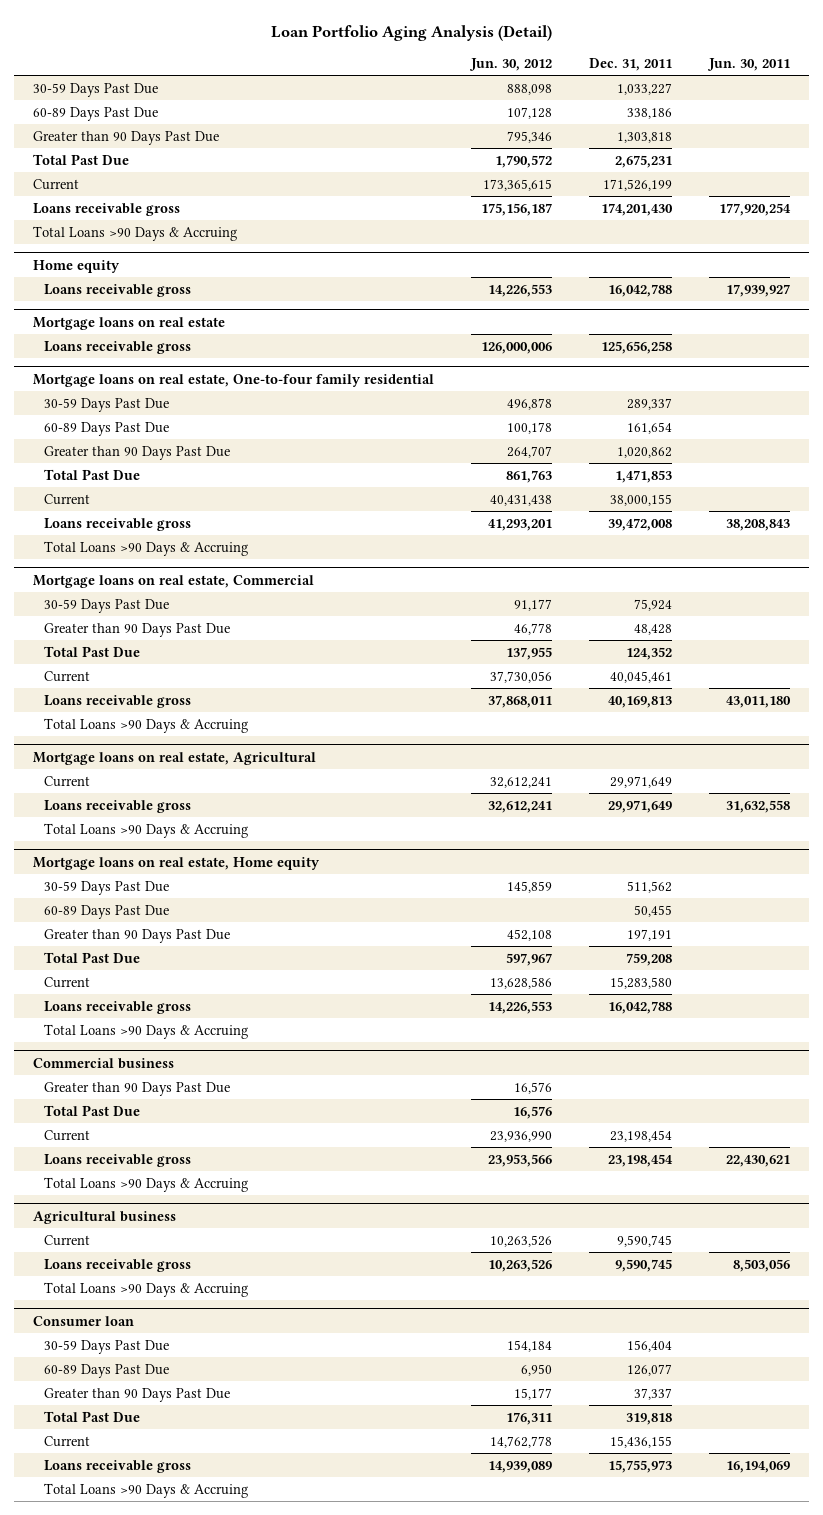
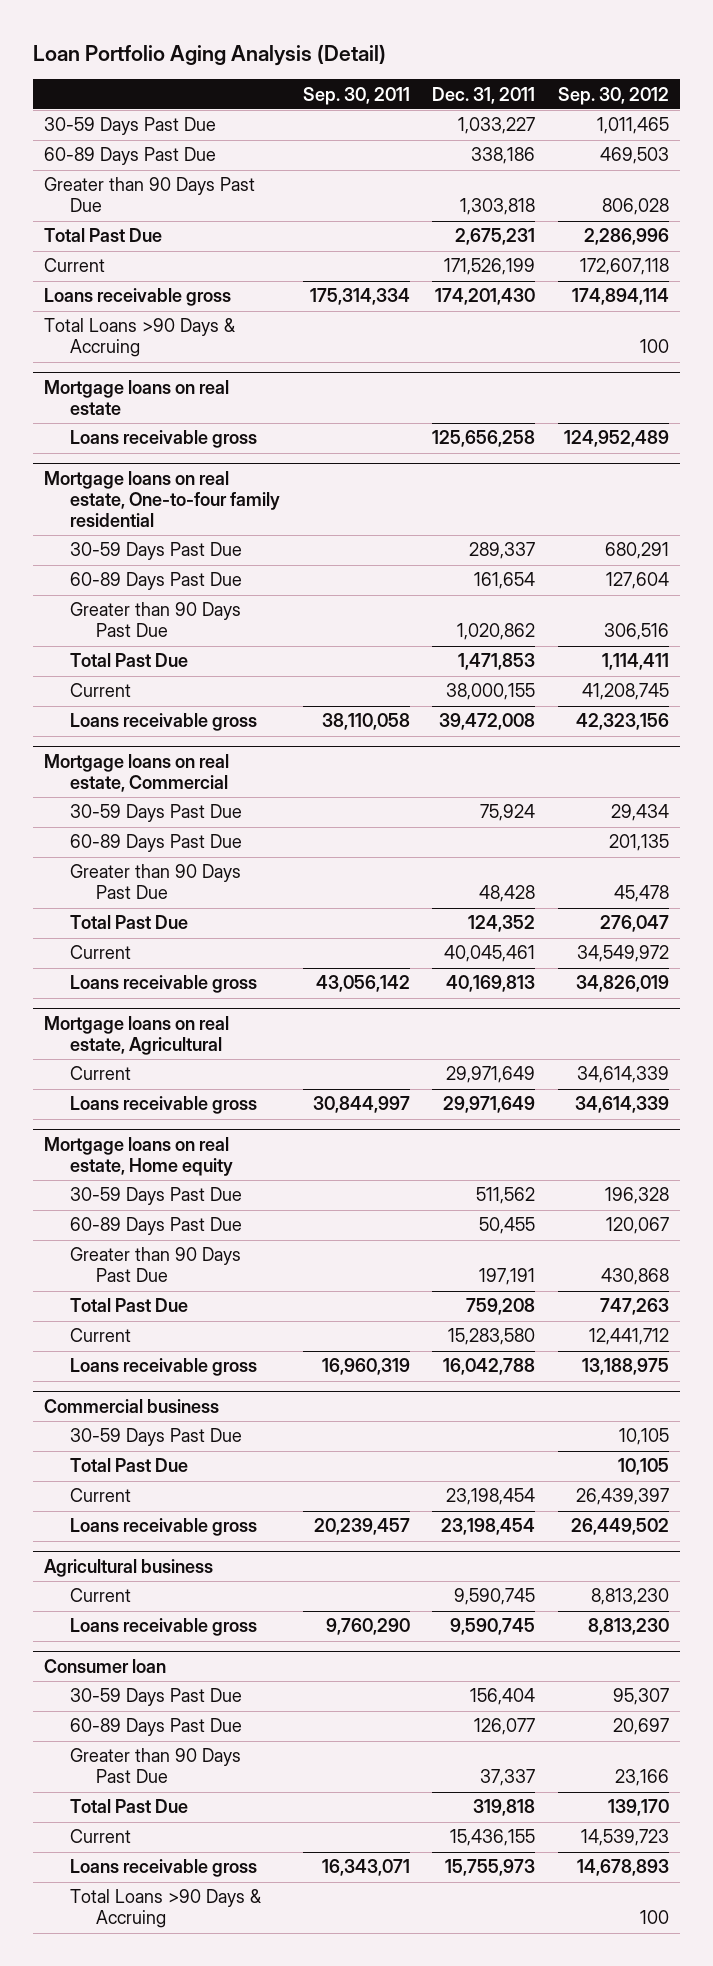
[469,57,553,71] Jun. 30, 2012 -> none
[707,57,791,71] Jun. 30, 2011 -> none
none -> [302,86,410,105] Sep. 30, 2011
none -> [557,86,669,105] Sep. 30, 2012
[32,259,120,273] Home equity -> none
[43,283,191,297] Loans receivable gross -> none
[43,540,248,556] Total Loans >90 Days & Accruing -> none
none -> [70,834,243,853] 60-89 Days Past Due
[43,717,248,733] Total Loans >90 Days & Accruing -> none
[43,822,248,838] Total Loans >90 Days & Accruing -> none
[43,1023,248,1039] Total Loans >90 Days & Accruing -> none
[43,1081,230,1096] Greater than 90 Days Past Due -> none
none -> [70,1428,243,1447] 30-59 Days Past Due
[43,1176,248,1192] Total Loans >90 Days & Accruing -> none
[43,1281,248,1297] Total Loans >90 Days & Accruing -> none

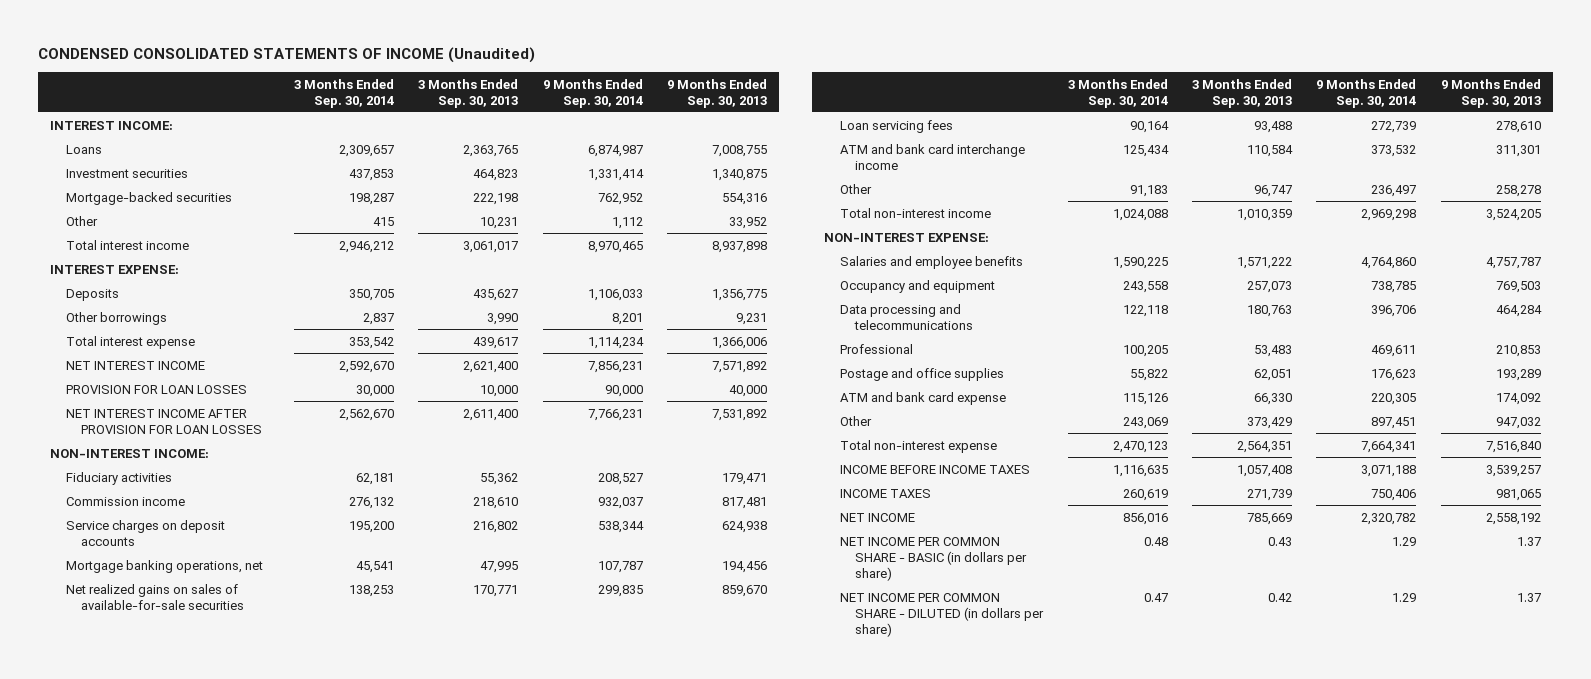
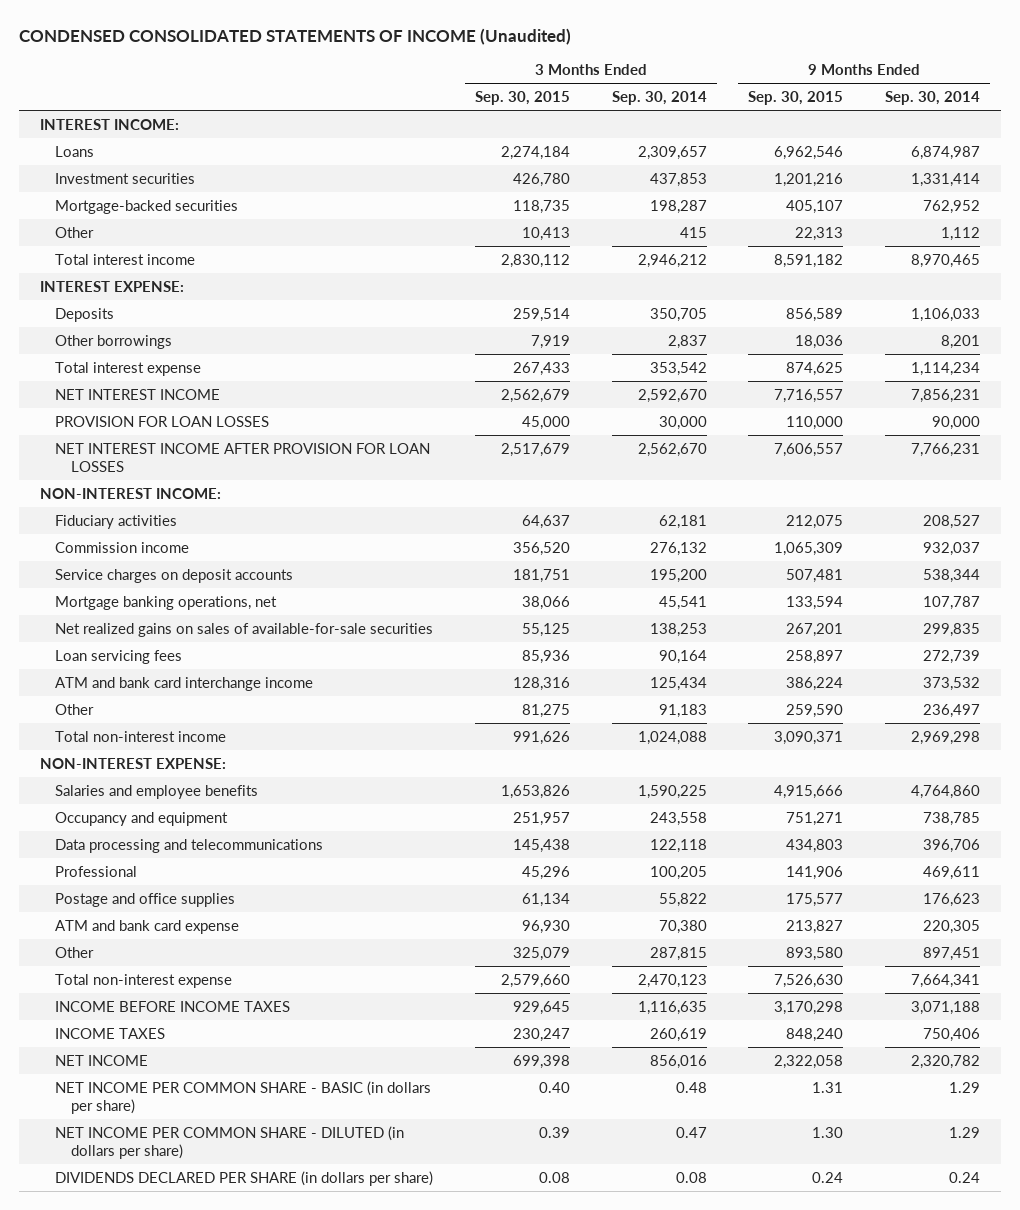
[418,78,519,108] 3 Months Ended Sep. 30, 2013 -> none
[666,78,767,108] 9 Months Ended Sep. 30, 2013 -> none
none -> [475,91,571,106] Sep. 30, 2015
none -> [748,91,844,106] Sep. 30, 2015
[1122,392,1168,405] 115,126 -> [658,919,707,934] 70,380
[1122,416,1168,429] 243,069 -> [649,946,707,961] 287,815
none -> [55,1170,434,1186] DIVIDENDS DECLARED PER SHARE (in dollars per share)

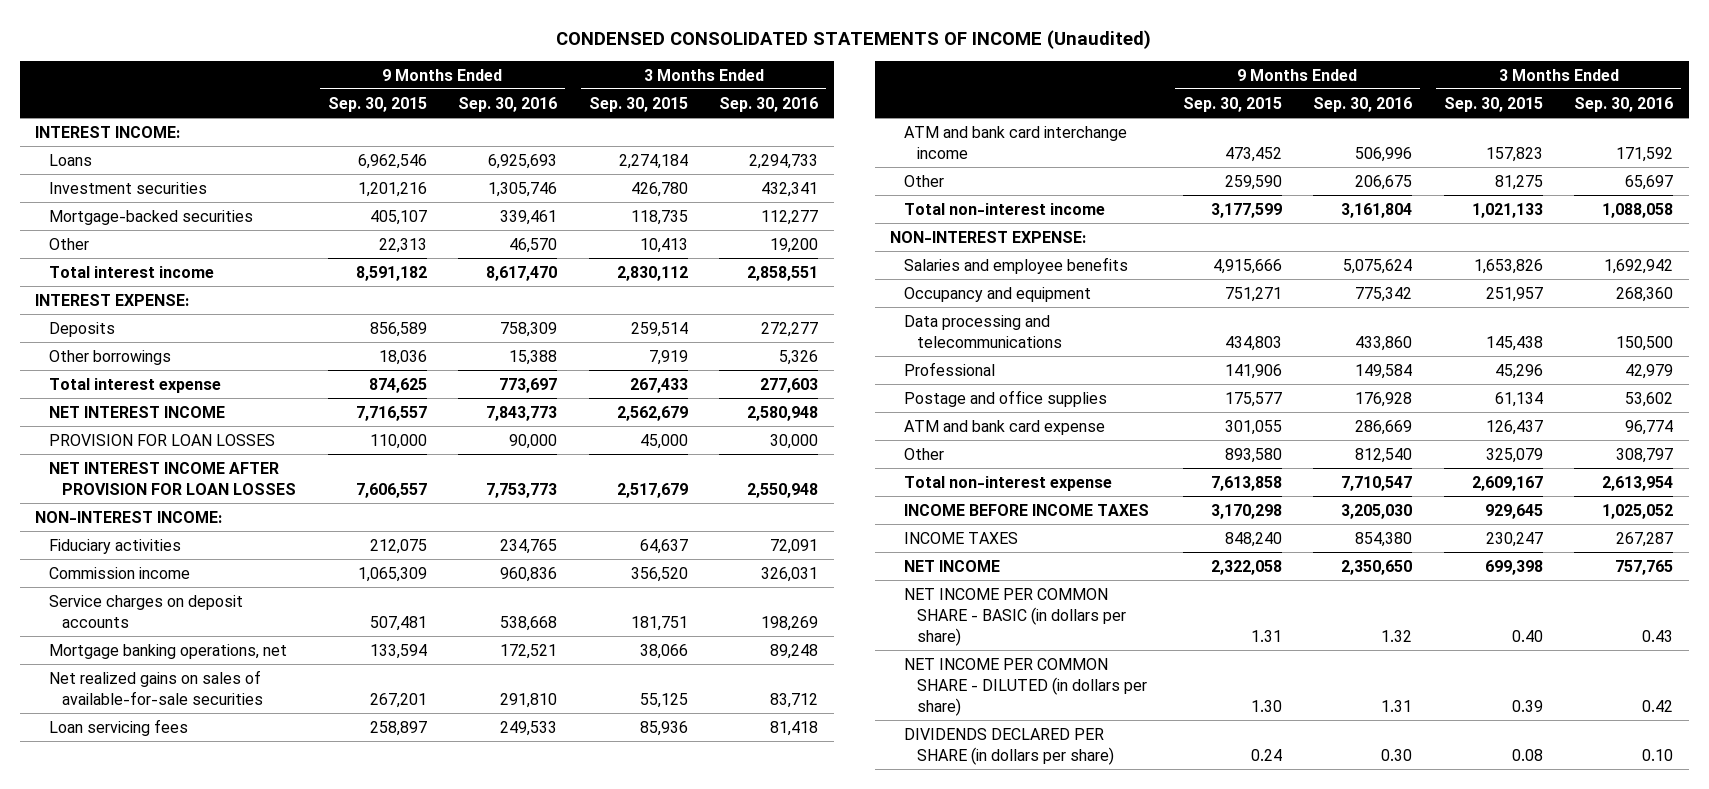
[611,91,707,106] Sep. 30, 2014 -> none
[884,91,980,106] Sep. 30, 2014 -> none
none -> [458,96,558,112] Sep. 30, 2016
none -> [719,96,819,112] Sep. 30, 2016
[513,676,571,691] 128,316 -> [1485,146,1543,162] 157,823
[786,676,844,691] 386,224 -> [1224,146,1282,162] 473,452
[513,730,571,745] 991,626 -> [1471,202,1543,218] 1,021,133
[774,730,844,745] 3,090,371 -> [1210,202,1282,218] 3,177,599
[522,919,571,934] 96,930 -> [1485,419,1543,435] 126,437
[786,919,844,934] 213,827 -> [1224,419,1282,435] 301,055
[501,973,571,988] 2,579,660 -> [1471,475,1543,491] 2,609,167
[774,973,844,988] 7,526,630 -> [1210,475,1282,491] 7,613,858

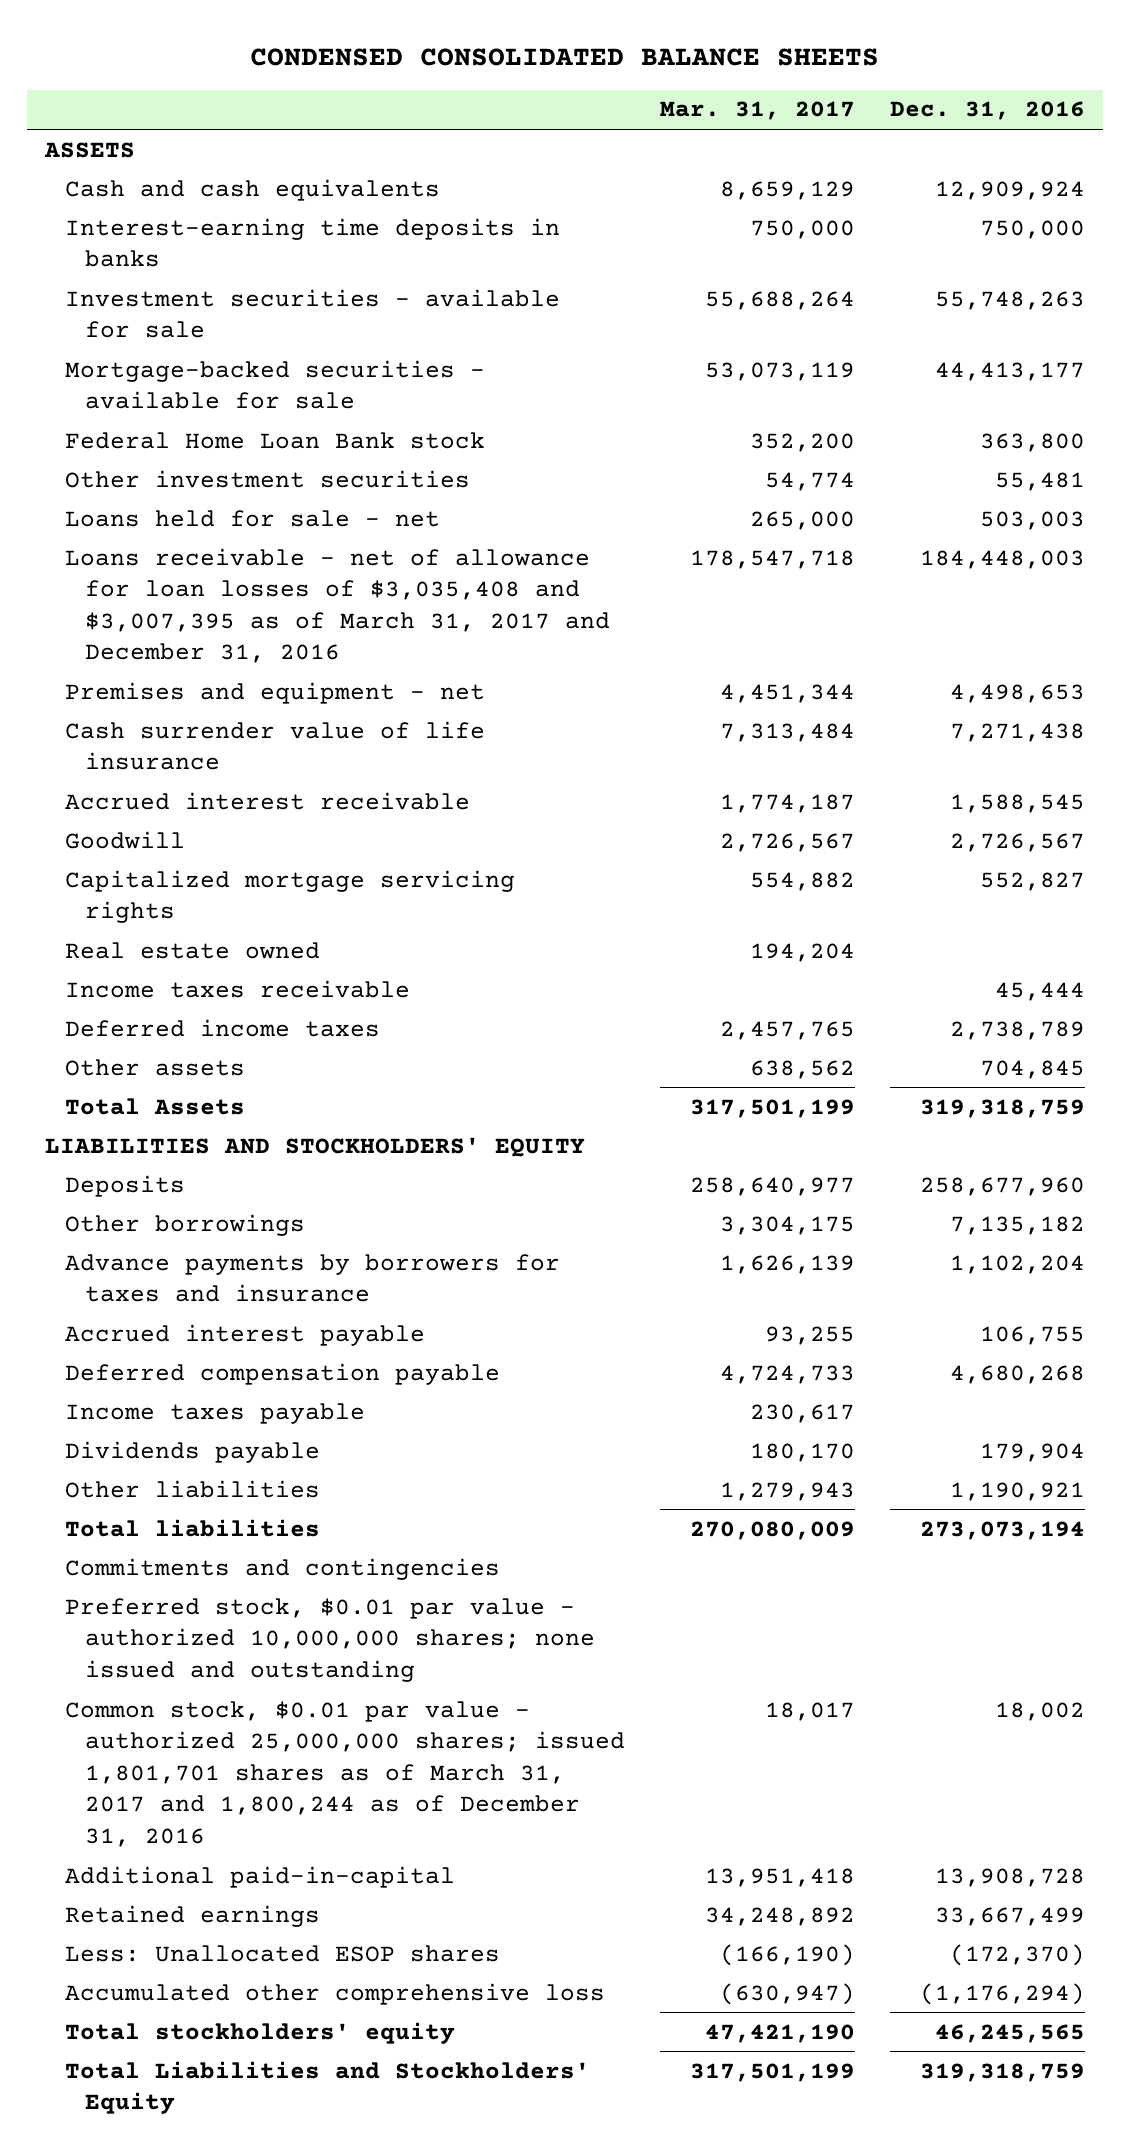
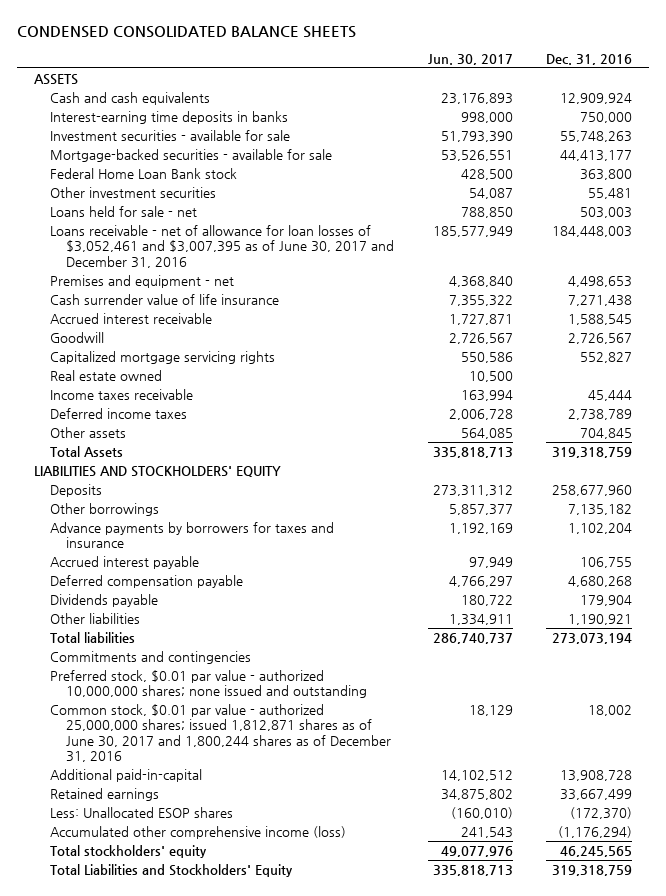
[660,101,856,121] Mar. 31, 2017 -> none
none -> [427,53,513,65] Jun. 30, 2017
[64,547,610,664] Loans receivable - net of allowance for loan losses of $3,035,408 and $3,007,395 as of March 31, 2017 and December 31, 2016 -> [49,224,394,268] Loans receivable - net of allowance for loan losses of $3,052,461 and $3,007,395 as of June 30, 2017 and December 31, 2016
[64,1402,365,1424] Income taxes payable -> none
[64,1700,625,1848] Common stock, $0.01 par value - authorized 25,000,000 shares; issued 1,801,701 shares as of March 31, 2017 and 1,800,244 as of December 31, 2016 -> [49,703,391,763] Common stock, $0.01 par value - authorized 25,000,000 shares; issued 1,812,871 shares as of June 30, 2017 and 1,800,244 shares as of December 31, 2016
[64,1982,605,2005] Accumulated other comprehensive loss -> [49,825,346,839] Accumulated other comprehensive income (loss)

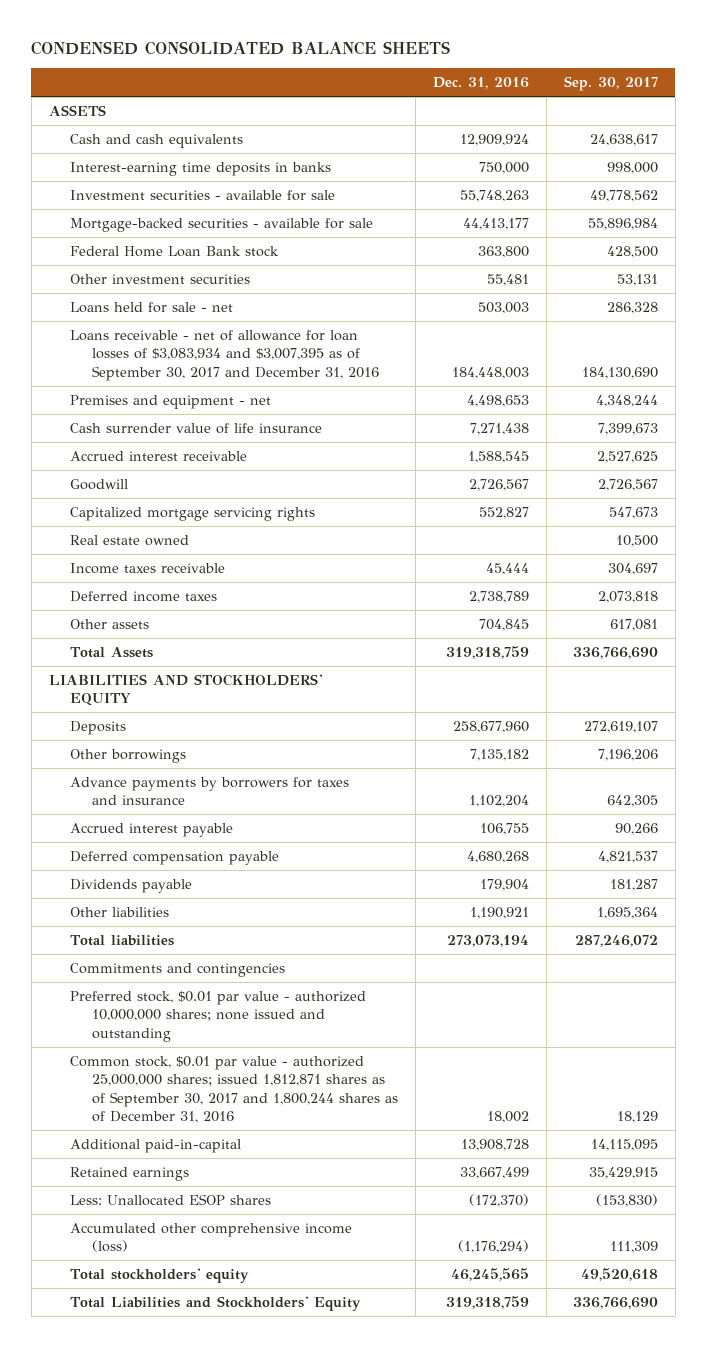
[427,53,513,65] Jun. 30, 2017 -> none
none -> [563,76,658,92] Sep. 30, 2017
[49,224,394,268] Loans receivable - net of allowance for loan losses of $3,052,461 and $3,007,395 as of June 30, 2017 and December 31, 2016 -> [70,329,379,381] Loans receivable - net of allowance for loan losses of $3,083,934 and $3,007,395 as of September 30, 2017 and December 31, 2016
[49,703,391,763] Common stock, $0.01 par value - authorized 25,000,000 shares; issued 1,812,871 shares as of June 30, 2017 and 1,800,244 shares as of December 31, 2016 -> [70,1055,398,1124] Common stock, $0.01 par value - authorized 25,000,000 shares; issued 1,812,871 shares as of September 30, 2017 and 1,800,244 shares as of December 31, 2016

